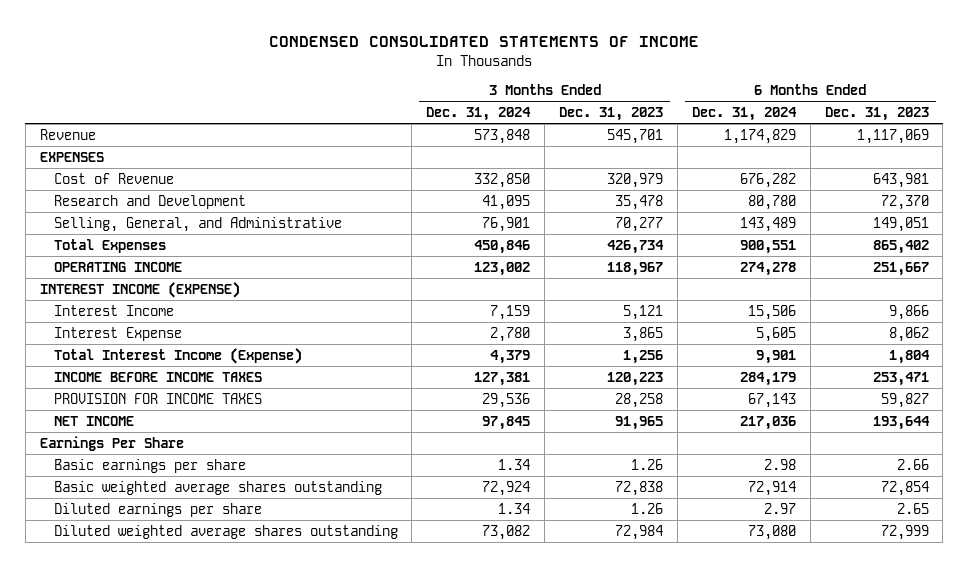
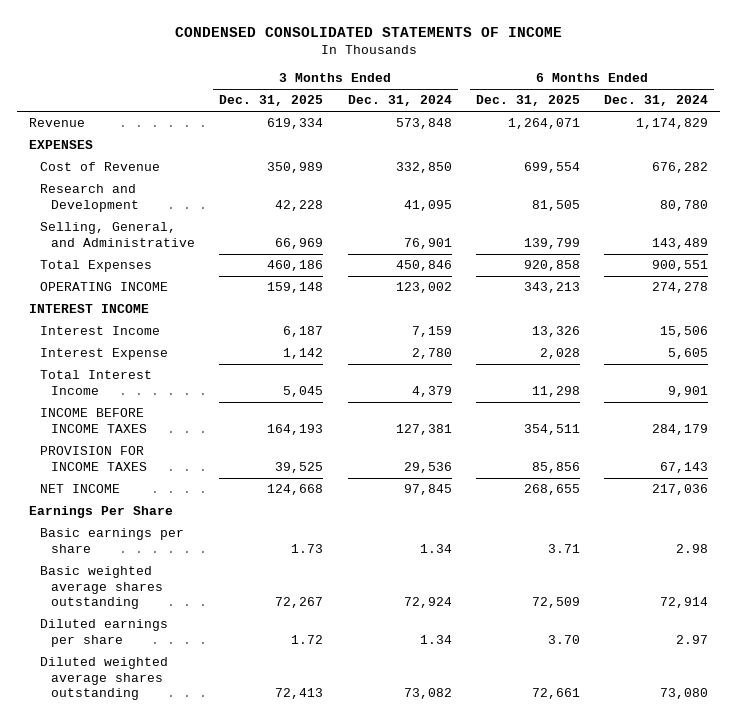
[559,107,664,122] Dec. 31, 2023 -> none
[824,107,929,122] Dec. 31, 2023 -> none
none -> [219,95,324,107] Dec. 31, 2025
none -> [475,95,580,107] Dec. 31, 2025
[39,281,240,298] INTEREST INCOME (EXPENSE) -> [28,304,149,314] INTEREST INCOME
[53,347,302,364] Total Interest Income (Expense) -> [39,370,152,395] Total Interest Income

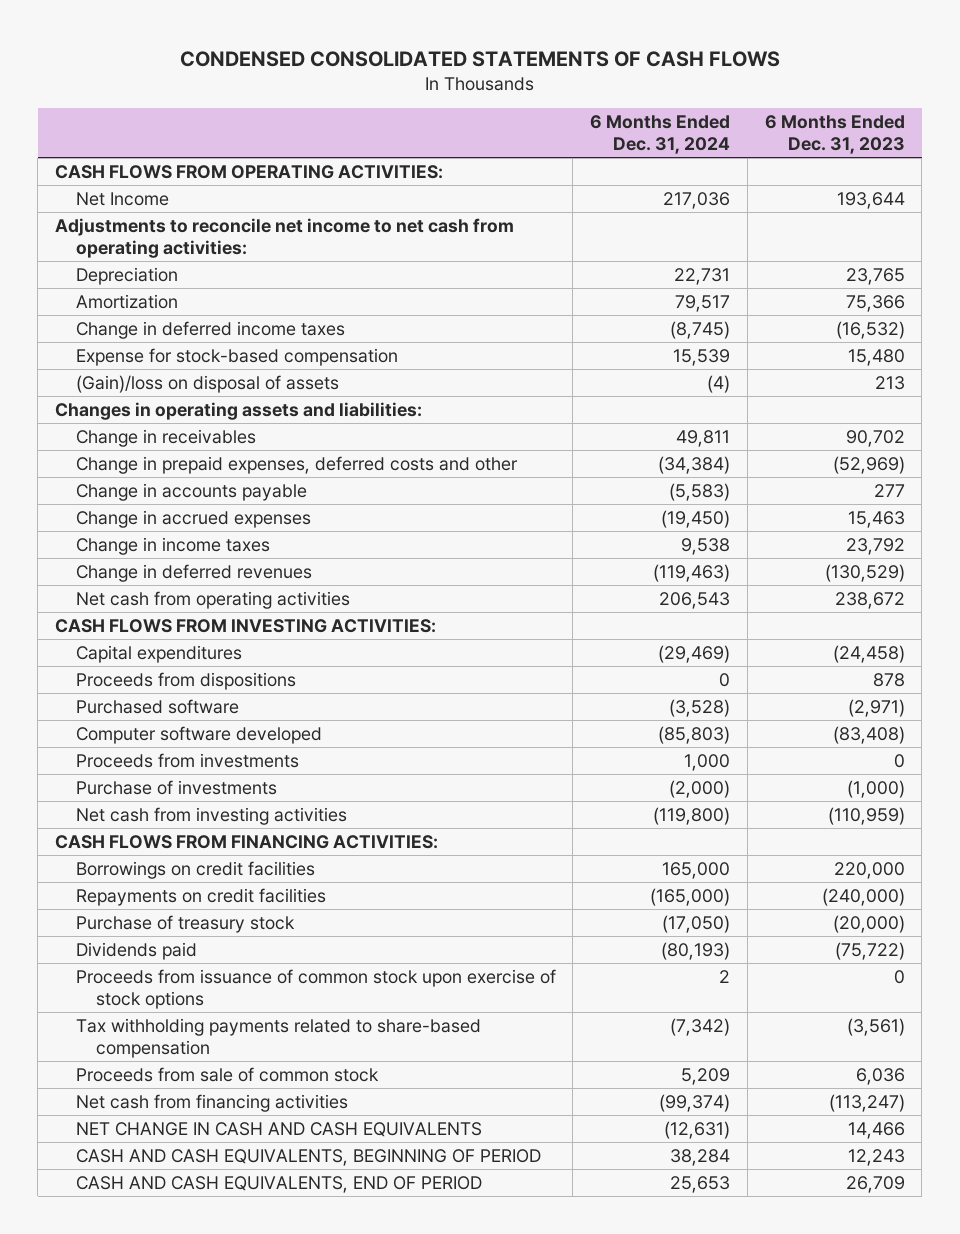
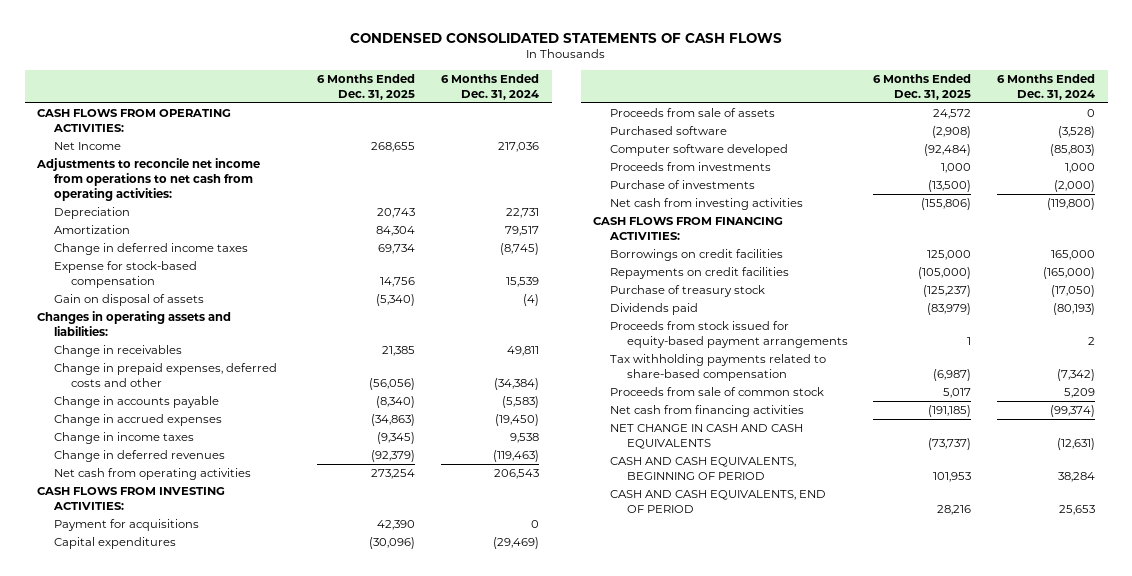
[764,115,905,155] 6 Months Ended Dec. 31, 2023 -> none
none -> [317,73,416,100] 6 Months Ended Dec. 31, 2025
[55,218,515,258] Adjustments to reconcile net income to net cash from operating activities: -> [36,158,261,201] Adjustments to reconcile net income from operations to net cash from operating activities:
[75,375,339,394] (Gain)/loss on disposal of assets -> [54,294,205,307] Gain on disposal of assets
none -> [54,519,200,532] Payment for acquisitions
[75,672,296,691] Proceeds from dispositions -> [609,108,775,118] Proceeds from sale of assets
[75,969,556,1009] Proceeds from issuance of common stock upon exercise of stock options -> [609,321,848,348] Proceeds from stock issued for equity-based payment arrangements

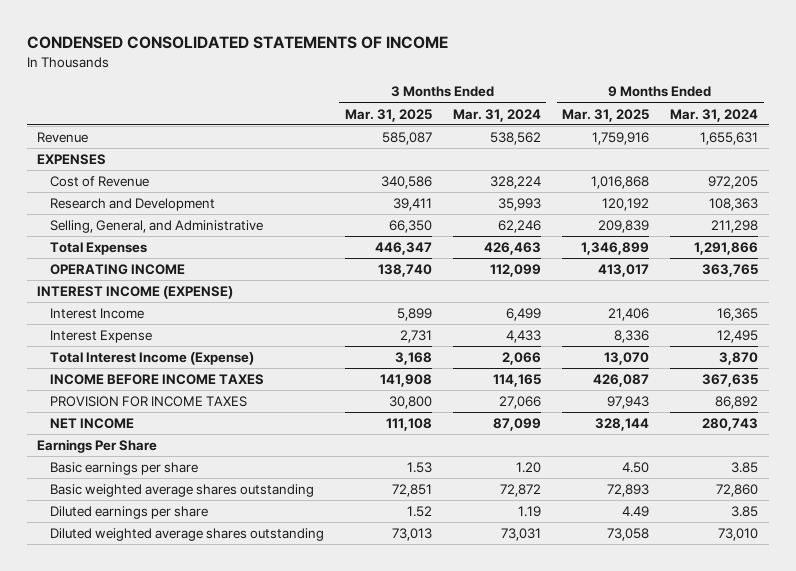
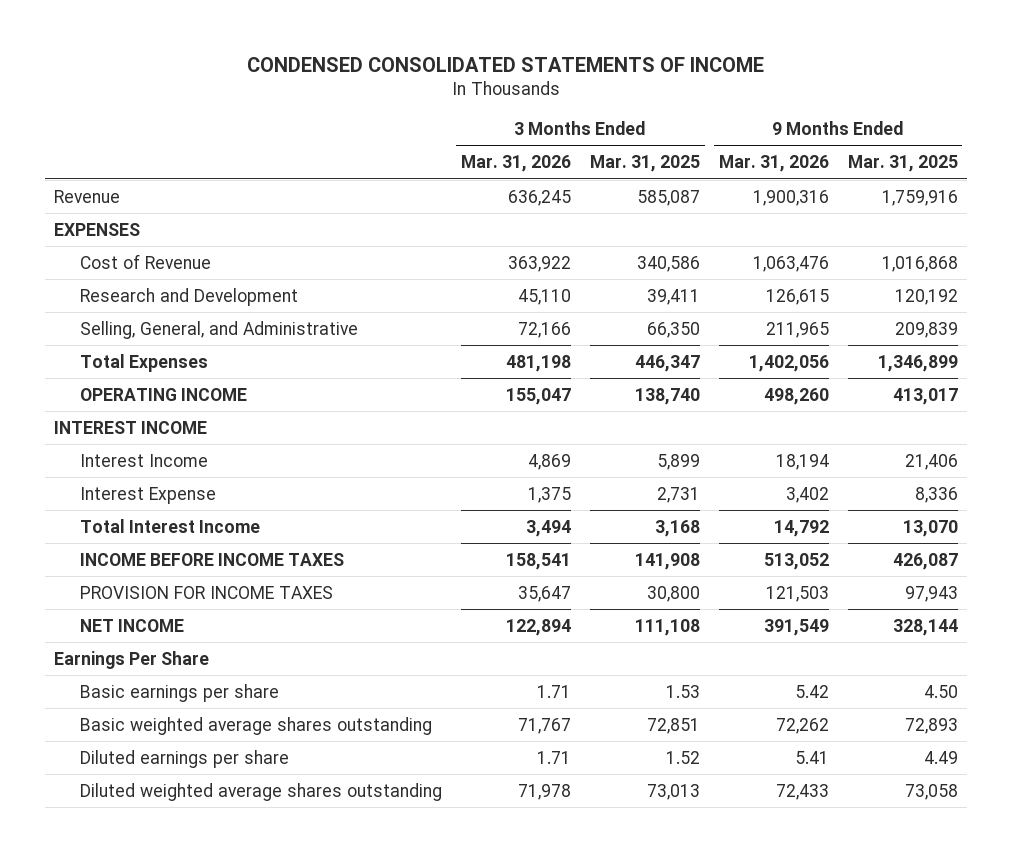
[452,108,541,122] Mar. 31, 2024 -> none
[670,108,759,122] Mar. 31, 2024 -> none
none -> [461,155,572,173] Mar. 31, 2026
none -> [718,155,829,173] Mar. 31, 2026
[37,286,234,300] INTEREST INCOME (EXPENSE) -> [54,420,208,434] INTEREST INCOME
[49,352,254,366] Total Interest Income (Expense) -> [80,518,261,533] Total Interest Income

